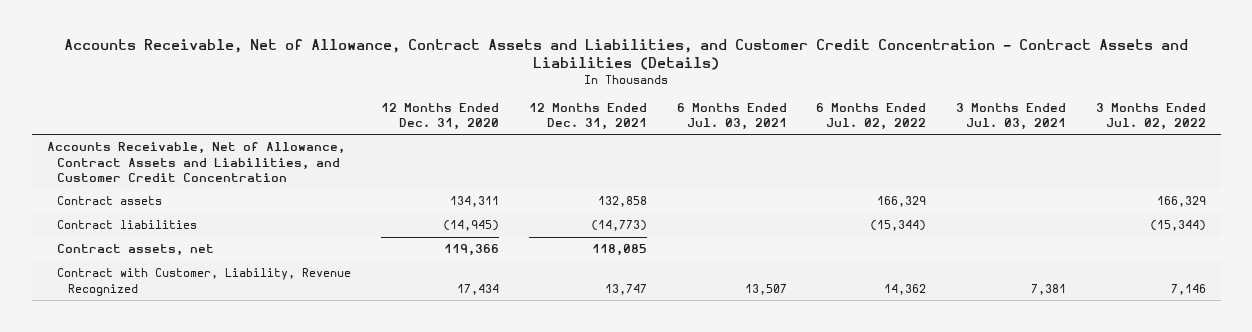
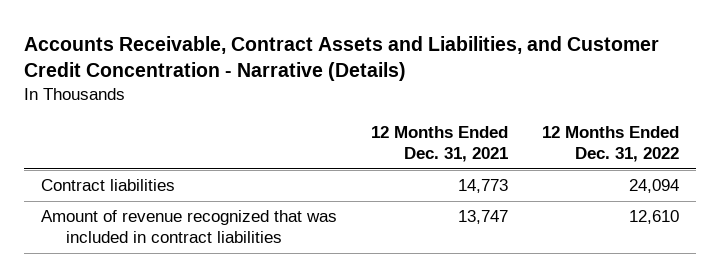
[64,38,1189,70] Accounts Receivable, Net of Allowance, Contract Assets and Liabilities, and Customer Credit Concentration - Contract Assets and Liabilities (Details) -> [24,35,660,82] Accounts Receivable, Contract Assets and Liabilities, and Customer Credit Concentration - Narrative (Details)
[381,102,500,131] 12 Months Ended Dec. 31, 2020 -> none
[676,102,787,131] 6 Months Ended Jul. 03, 2021 -> none
[816,102,927,131] 6 Months Ended Jul. 02, 2022 -> none
[956,102,1067,131] 3 Months Ended Jul. 03, 2021 -> none
[1095,102,1206,131] 3 Months Ended Jul. 02, 2022 -> none
none -> [542,126,680,163] 12 Months Ended Dec. 31, 2022
[46,142,345,182] Accounts Receivable, Net of Allowance, Contract Assets and Liabilities, and Customer Credit Concentration -> none
[57,196,163,206] Contract assets -> none
[57,244,215,257] Contract assets, net -> none
[590,220,647,232] (14,773) -> [458,179,509,194] 14,773
[57,268,352,296] Contract with Customer, Liability, Revenue Recognized -> [41,210,338,244] Amount of revenue recognized that was included in contract liabilities

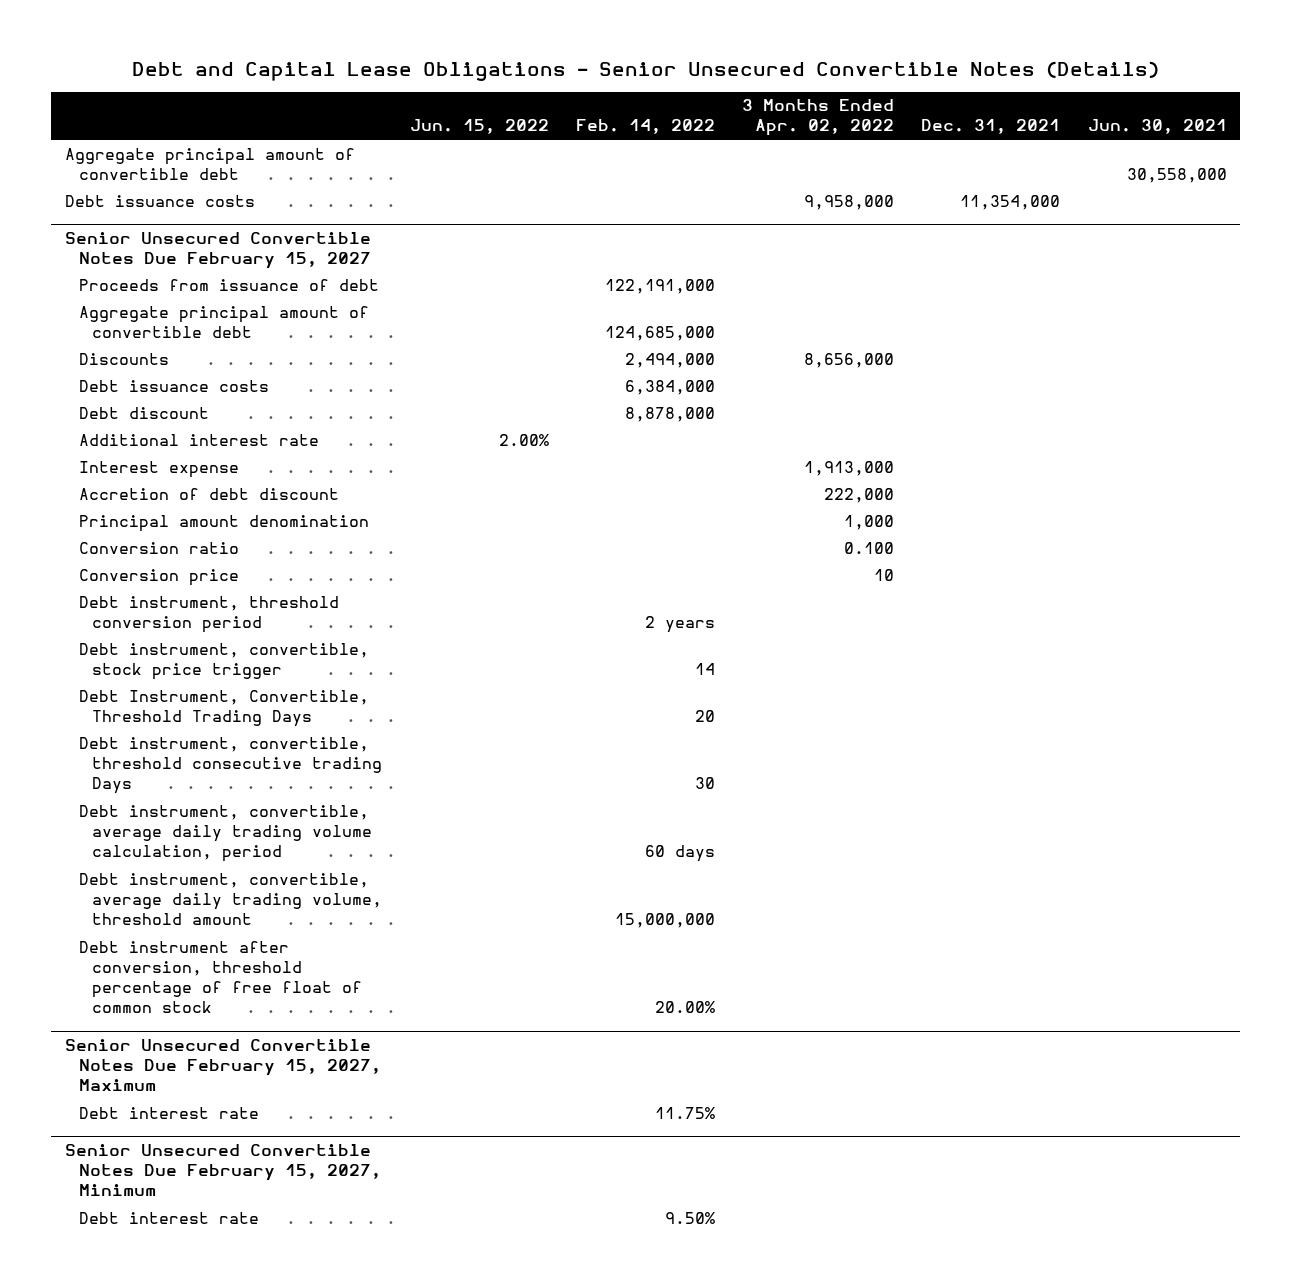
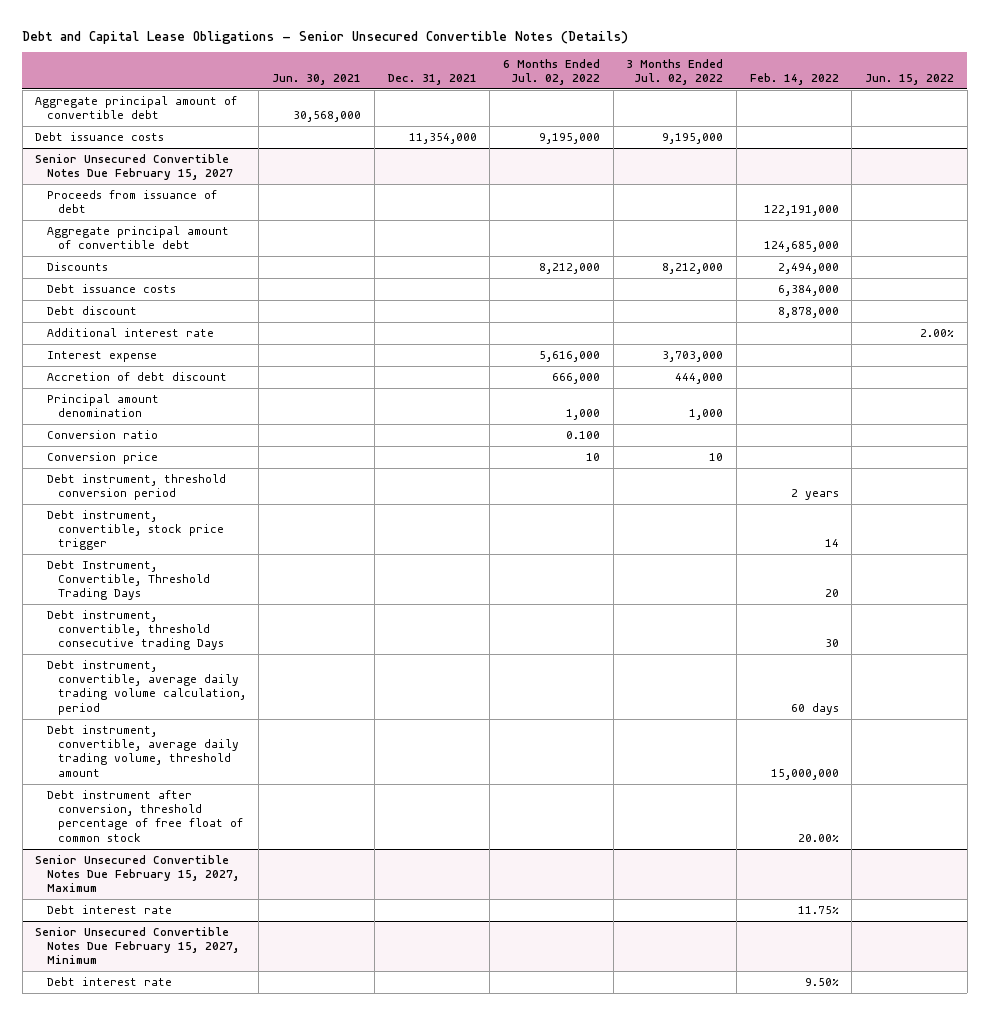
[742,99,895,137] 3 Months Ended Apr. 02, 2022 -> none
none -> [502,58,600,85] 6 Months Ended Jul. 02, 2022
none -> [626,58,724,85] 3 Months Ended Jul. 02, 2022
[1126,167,1227,183] 30,558,000 -> [293,111,362,123] 30,568,000

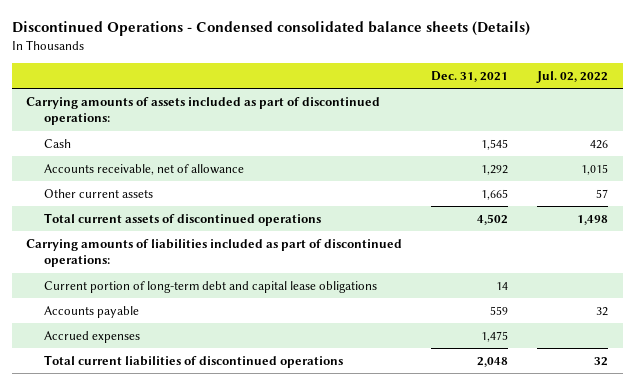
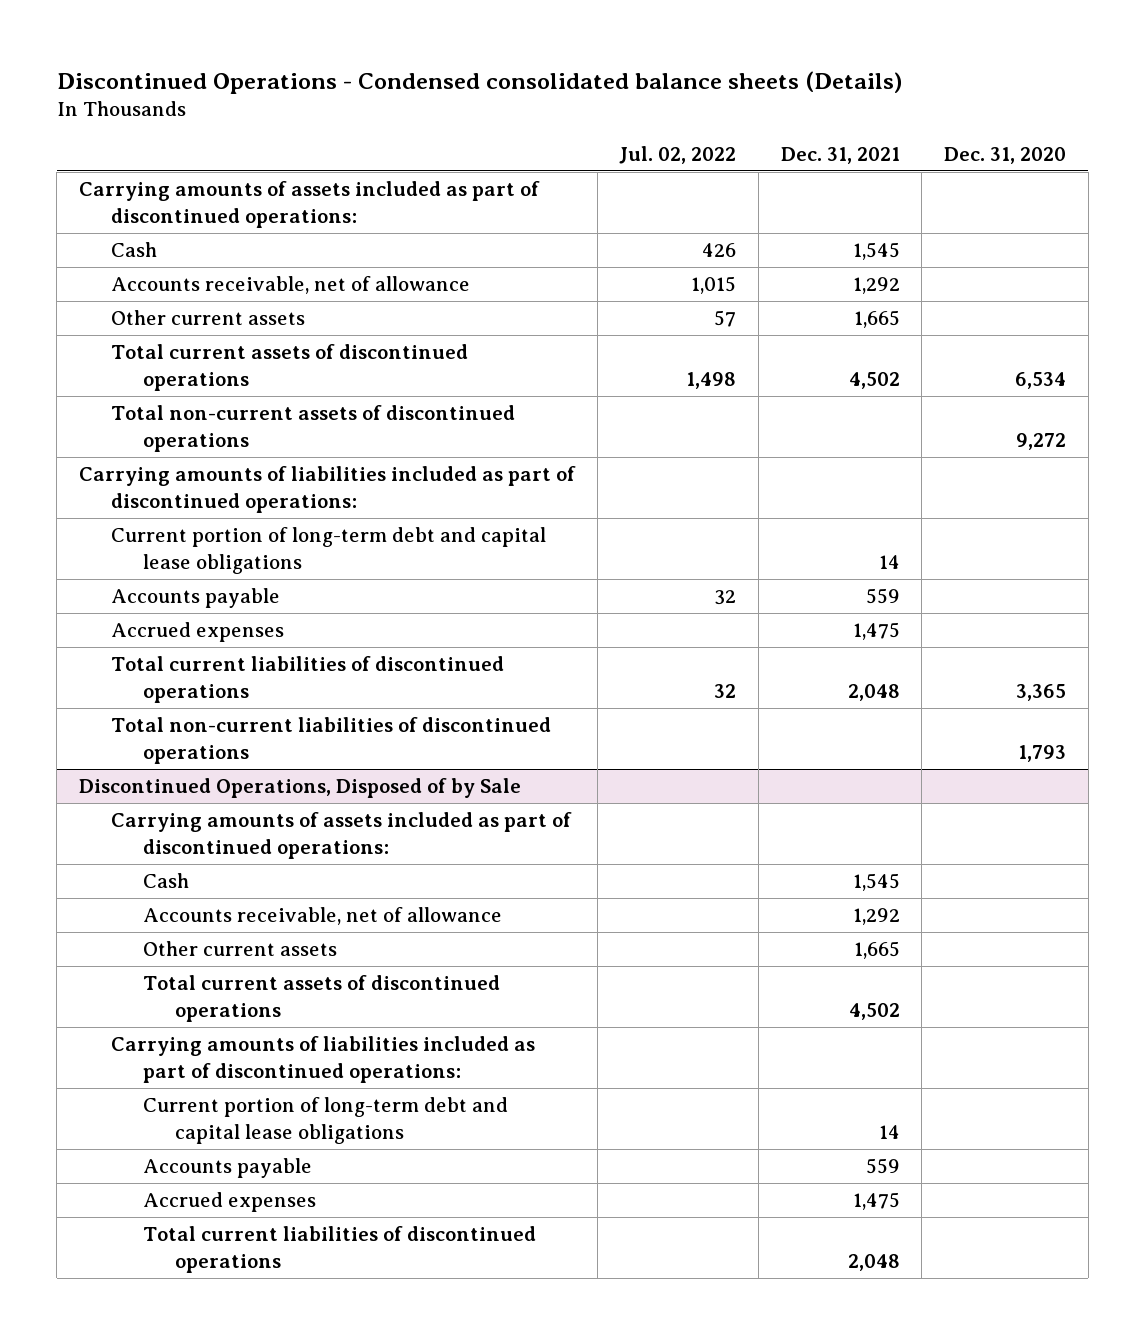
none -> [944,146,1067,164] Dec. 31, 2020
none -> [110,405,515,452] Total non-current assets of discontinued operations
none -> [110,717,551,764] Total non-current liabilities of discontinued operations
none -> [79,778,522,799] Discontinued Operations, Disposed of by Sale
none -> [110,812,572,859] Carrying amounts of assets included as part of discontinued operations:
none -> [142,873,189,889] Cash
none -> [142,907,502,926] Accounts receivable, net of allowance
none -> [142,941,337,957] Other current assets
none -> [142,975,500,1022] Total current assets of discontinued operations
none -> [110,1036,535,1083] Carrying amounts of liabilities included as part of discontinued operations:
none -> [142,1097,508,1144] Current portion of long-term debt and capital lease obligations
none -> [142,1158,312,1179] Accounts payable
none -> [142,1192,316,1213] Accrued expenses
none -> [142,1226,536,1273] Total current liabilities of discontinued operations

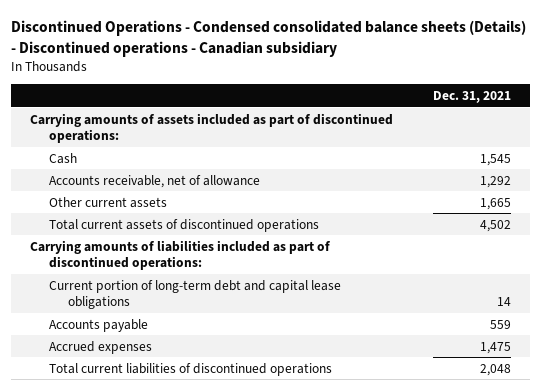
[56,70,902,94] Discontinued Operations - Condensed consolidated balance sheets (Details) -> [10,19,526,57] Discontinued Operations - Condensed consolidated balance sheets (Details) - Discontinued operations - Canadian subsidiary
[619,145,737,164] Jul. 02, 2022 -> none
[944,146,1067,164] Dec. 31, 2020 -> none
[110,405,515,452] Total non-current assets of discontinued operations -> none
[110,717,551,764] Total non-current liabilities of discontinued operations -> none
[79,778,522,799] Discontinued Operations, Disposed of by Sale -> none
[110,812,572,859] Carrying amounts of assets included as part of discontinued operations: -> none
[142,873,189,889] Cash -> none
[142,907,502,926] Accounts receivable, net of allowance -> none
[142,941,337,957] Other current assets -> none
[142,975,500,1022] Total current assets of discontinued operations -> none
[110,1036,535,1083] Carrying amounts of liabilities included as part of discontinued operations: -> none
[142,1097,508,1144] Current portion of long-term debt and capital lease obligations -> none
[142,1158,312,1179] Accounts payable -> none
[142,1192,316,1213] Accrued expenses -> none
[142,1226,536,1273] Total current liabilities of discontinued operations -> none

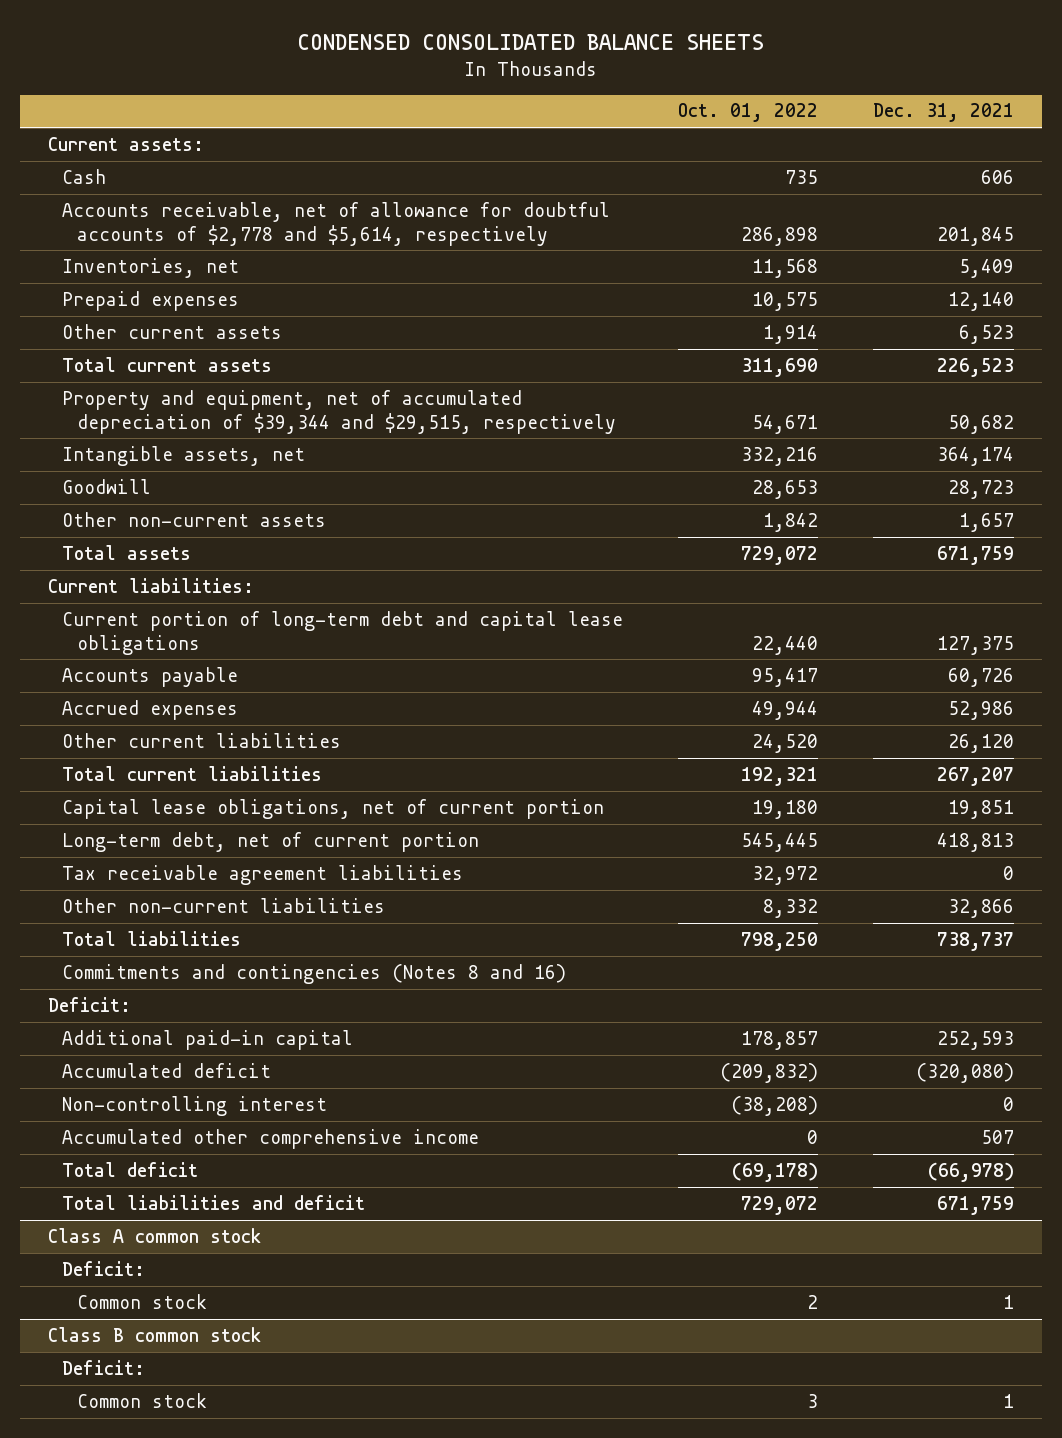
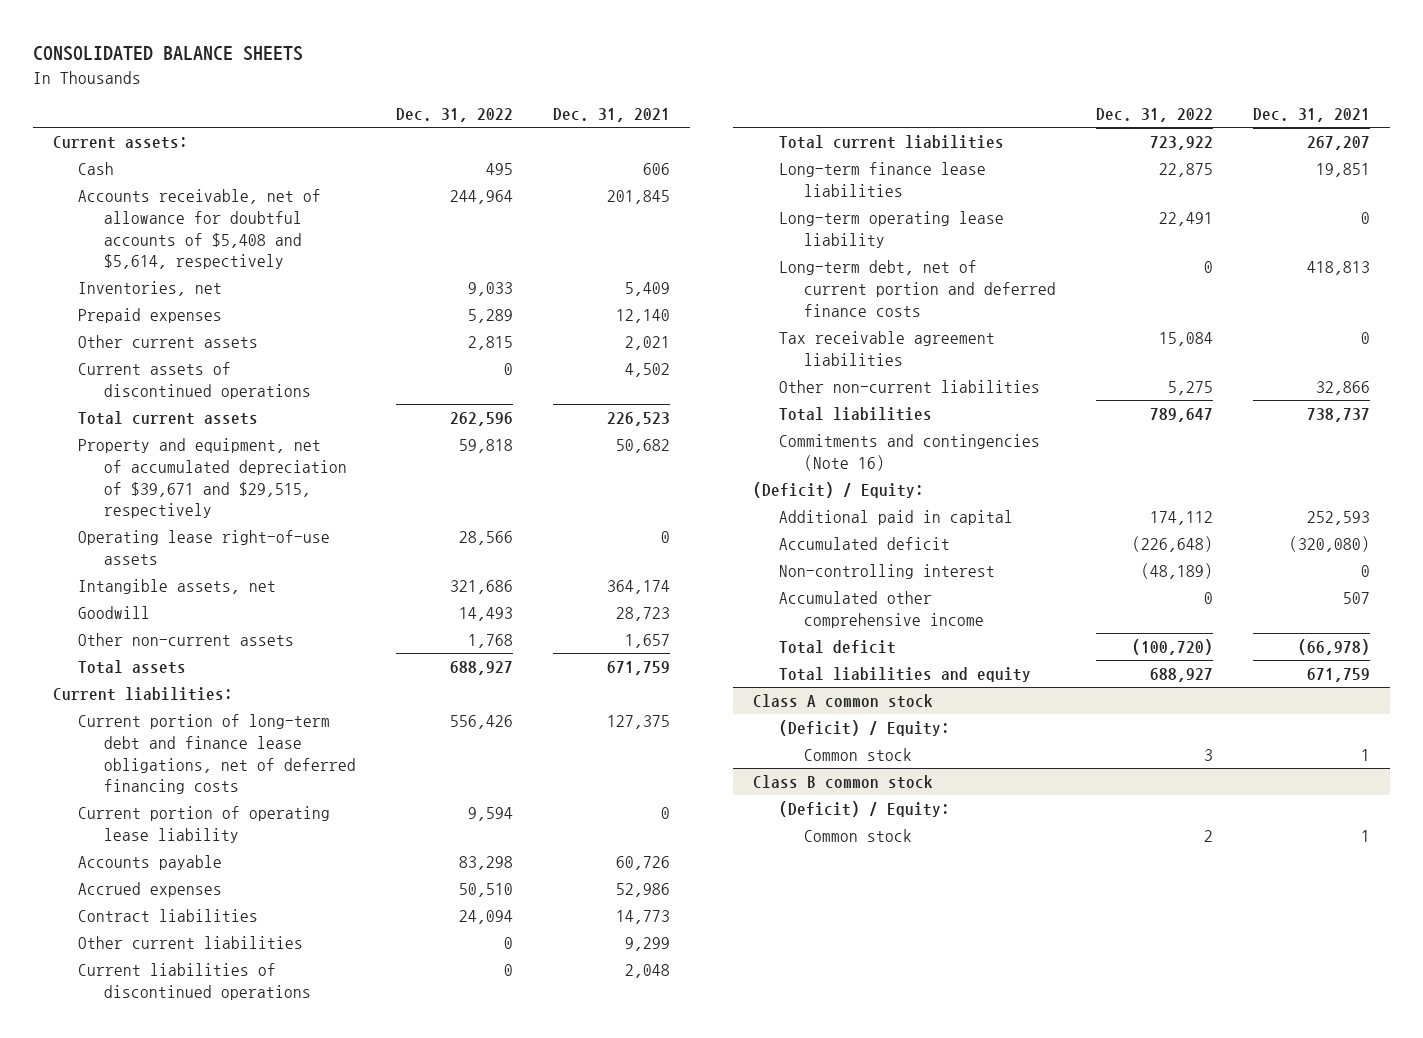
[297,33,765,50] CONDENSED CONSOLIDATED BALANCE SHEETS -> [32,46,303,62] CONSOLIDATED BALANCE SHEETS
[678,103,819,123] Oct. 01, 2022 -> none
none -> [396,108,514,123] Dec. 31, 2022
[62,201,611,246] Accounts receivable, net of allowance for doubtful accounts of $2,778 and $5,614, respectively -> [78,189,322,270] Accounts receivable, net of allowance for doubtful accounts of $5,408 and $5,614, respectively
[959,324,1015,344] 6,523 -> [625,336,671,351] 2,021
none -> [78,362,312,399] Current assets of discontinued operations
[62,389,616,434] Property and equipment, net of accumulated depreciation of $39,344 and $29,515, respectively -> [78,438,348,519] Property and equipment, net of accumulated depreciation of $39,671 and $29,515, respectively
none -> [78,530,331,565] Operating lease right-of-use assets
[62,610,624,655] Current portion of long-term debt and capital lease obligations -> [78,714,357,795] Current portion of long-term debt and finance lease obligations, net of deferred financing costs
none -> [78,806,331,843] Current portion of operating lease liability
none -> [78,909,259,923] Contract liabilities
[948,733,1015,753] 26,120 -> [625,937,671,952] 9,299
none -> [78,963,312,1000] Current liabilities of discontinued operations
[62,798,605,819] Capital lease obligations, net of current portion -> [778,162,986,197] Long-term finance lease liabilities
none -> [778,211,1004,248] Long-term operating lease liability
[62,831,480,852] Long-term debt, net of current portion -> [778,260,1057,317] Long-term debt, net of current portion and deferred finance costs
[62,963,567,984] Commitments and contingencies (Notes 8 and 16) -> [778,434,1040,471] Commitments and contingencies (Note 16)
[47,996,131,1012] Deficit: -> [753,482,925,499] (Deficit) / Equity:
[62,1029,354,1050] Additional paid-in capital -> [778,510,1013,526] Additional paid in capital
[62,1194,366,1210] Total liabilities and deficit -> [778,667,1031,683] Total liabilities and equity
[62,1260,146,1276] Deficit: -> [778,720,950,737] (Deficit) / Equity:
[62,1359,146,1375] Deficit: -> [778,801,950,818] (Deficit) / Equity:

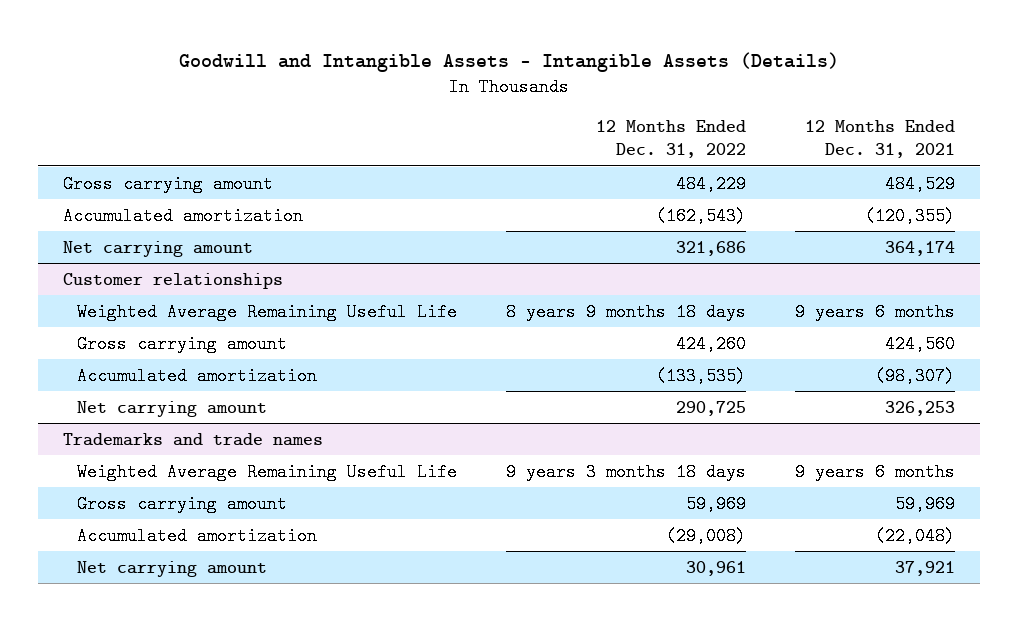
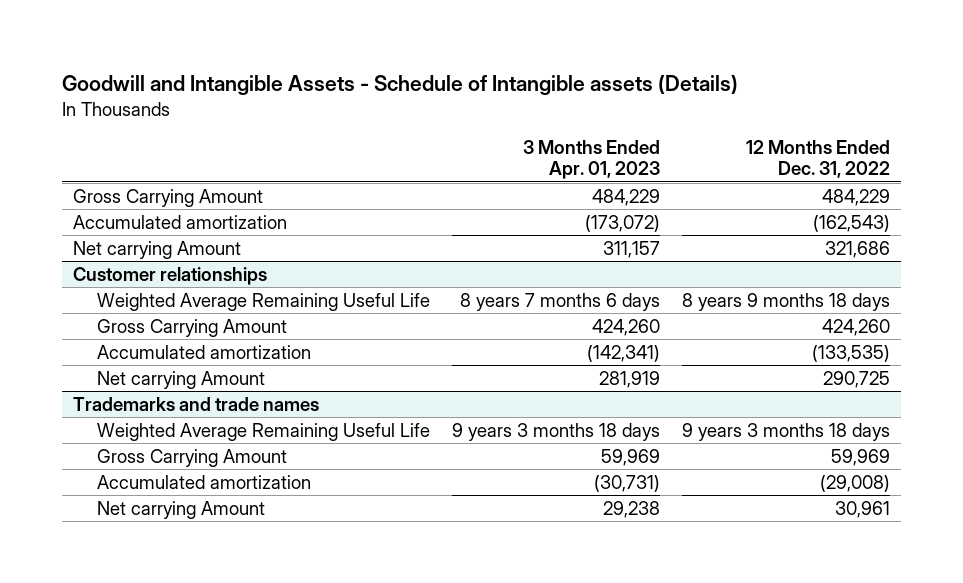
[178,51,839,72] Goodwill and Intangible Assets - Intangible Assets (Details) -> [62,73,739,95] Goodwill and Intangible Assets - Schedule of Intangible assets (Details)
[805,120,956,158] 12 Months Ended Dec. 31, 2021 -> none
none -> [522,140,660,180] 3 Months Ended Apr. 01, 2023
[62,174,273,193] Gross carrying amount -> [73,188,264,207] Gross Carrying Amount
[62,240,253,257] Net carrying amount -> [73,240,242,259] Net carrying Amount
[76,334,287,353] Gross carrying amount -> [97,318,288,337] Gross Carrying Amount
[76,400,267,417] Net carrying amount -> [97,370,266,389] Net carrying Amount
[76,494,287,513] Gross carrying amount -> [97,448,288,467] Gross Carrying Amount
[76,560,267,577] Net carrying amount -> [97,500,266,519] Net carrying Amount

